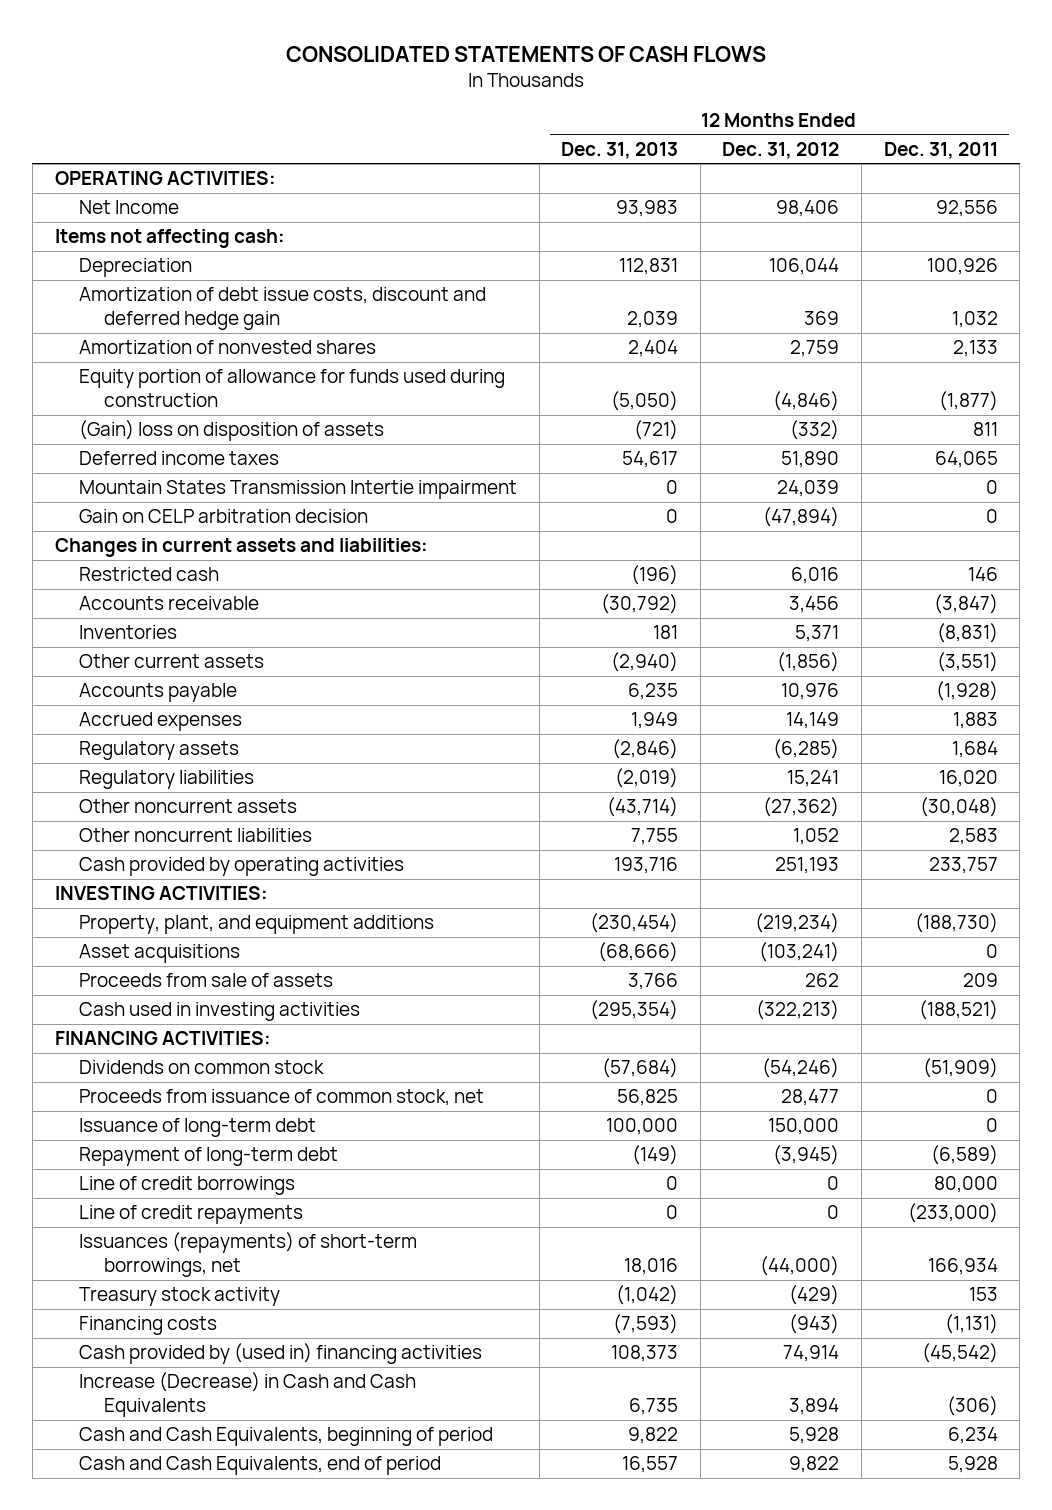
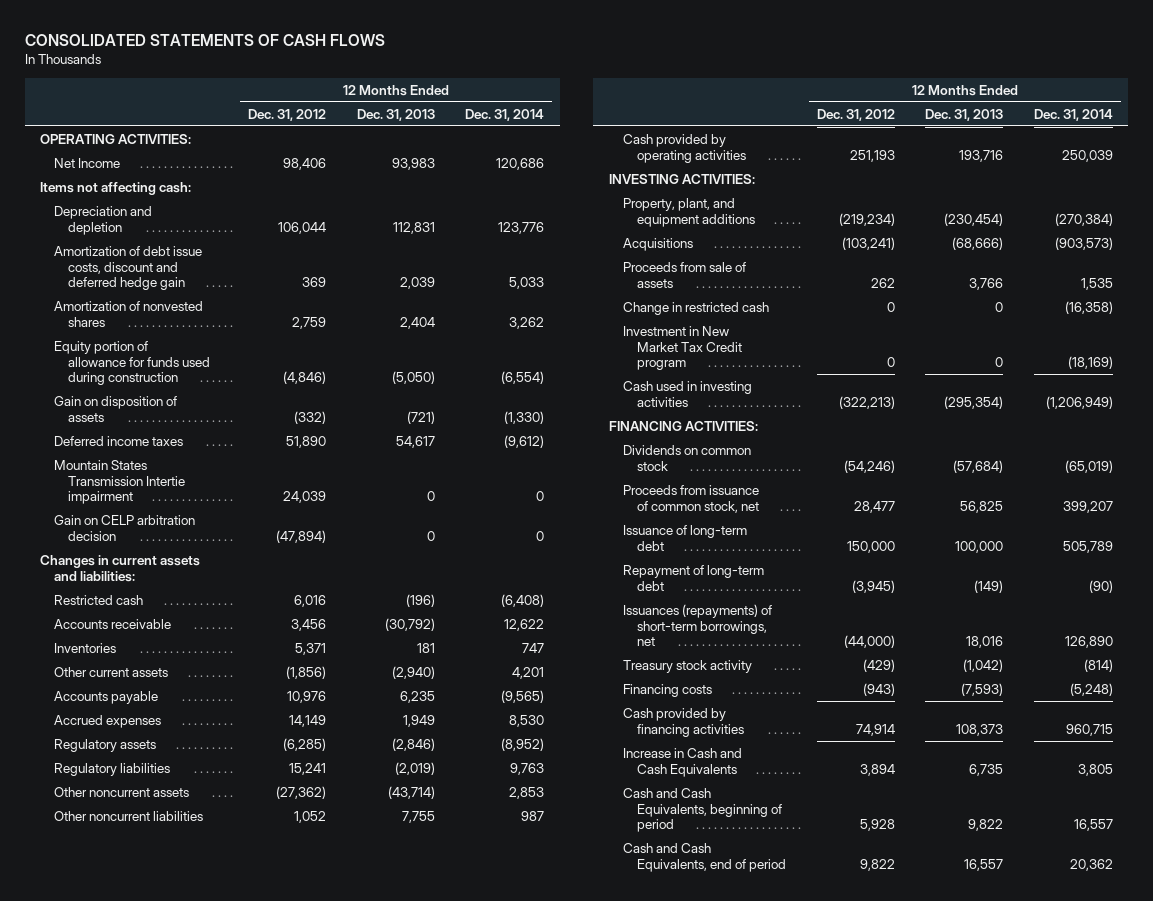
[883,141,998,159] Dec. 31, 2011 -> none
none -> [465,108,545,121] Dec. 31, 2014
[79,258,193,278] Depreciation -> [54,205,153,235] Depreciation and depletion
[79,420,385,442] (Gain) loss on disposition of assets -> [54,395,178,422] Gain on disposition of assets
[79,944,241,964] Asset acquisitions -> [622,237,693,251] Acquisitions
none -> [622,301,769,315] Change in restricted cash
none -> [622,325,742,371] Investment in New Market Tax Credit program
[79,1176,296,1196] Line of credit borrowings -> none
[79,1205,304,1225] Line of credit repayments -> none
[79,1343,483,1365] Cash provided by (used in) financing activities -> [622,707,744,737] Cash provided by financing activities
[79,1372,417,1418] Increase (Decrease) in Cash and Cash Equivalents -> [622,747,742,777] Increase in Cash and Cash Equivalents

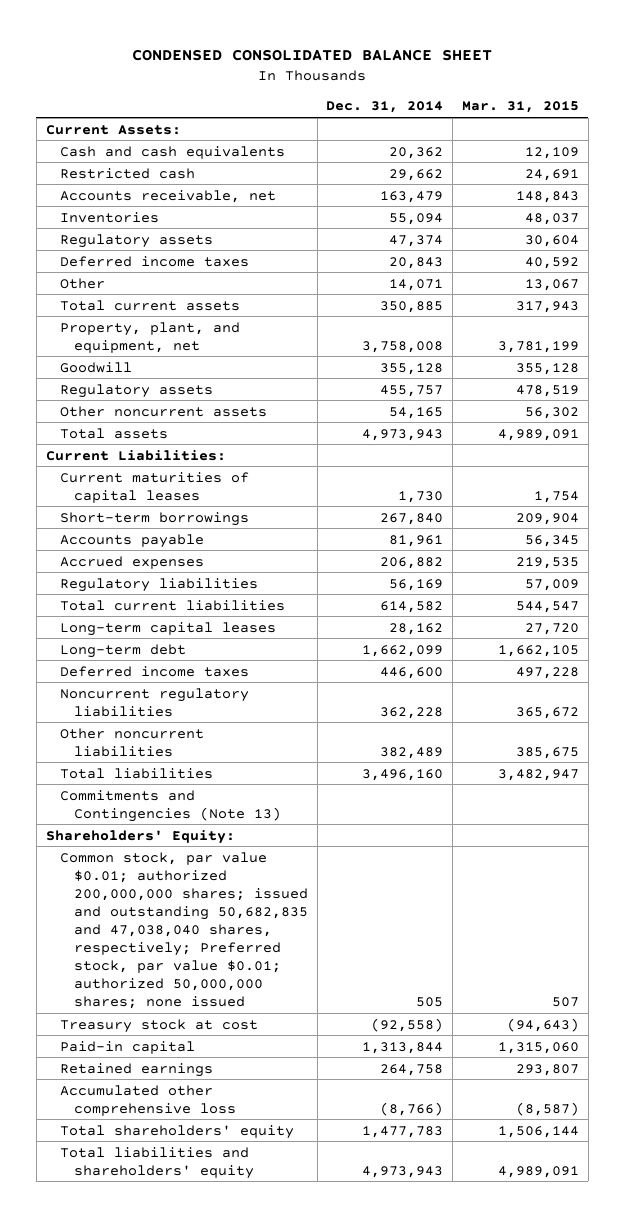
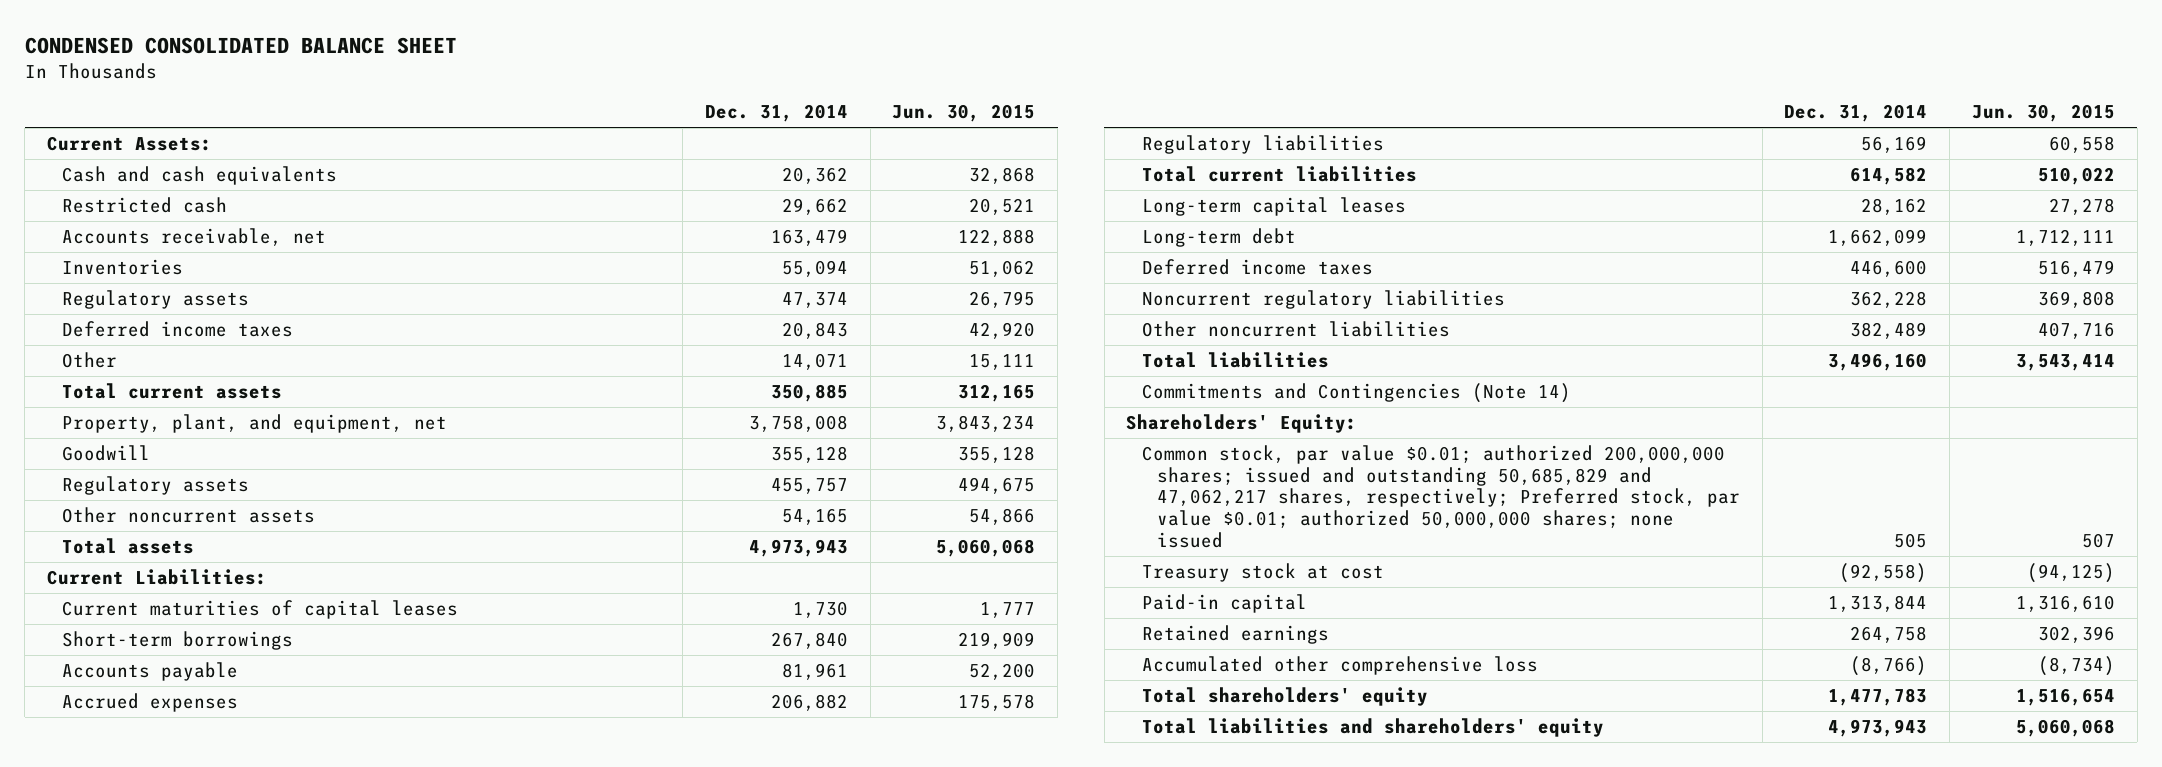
[461,101,579,114] Mar. 31, 2015 -> none
none -> [892,104,1036,123] Jun. 30, 2015
[59,789,281,822] Commitments and Contingencies (Note 13) -> [1141,382,1571,403] Commitments and Contingencies (Note 14)
[59,851,308,1010] Common stock, par value $0.01; authorized 200,000,000 shares; issued and outstanding 50,682,835 and 47,038,040 shares, respectively; Preferred stock, par value $0.01; authorized 50,000,000 shares; none issued -> [1141,444,1740,548] Common stock, par value $0.01; authorized 200,000,000 shares; issued and outstanding 50,685,829 and 47,062,217 shares, respectively; Preferred stock, par value $0.01; authorized 50,000,000 shares; none issued

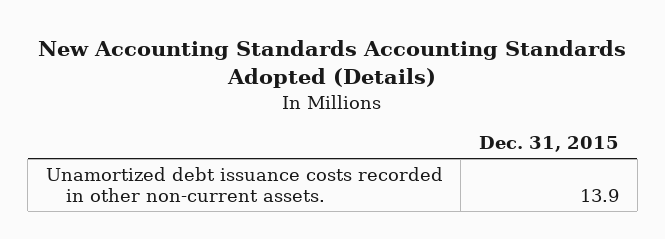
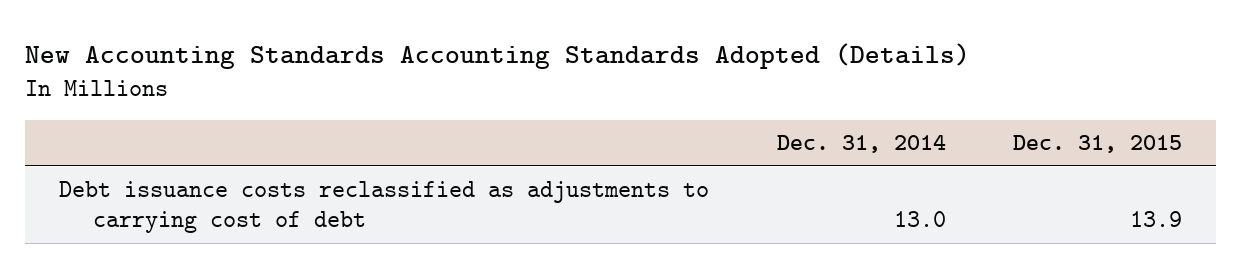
none -> [776,135,946,154] Dec. 31, 2014
[45,167,443,203] Unamortized debt issuance costs recorded in other non-current assets. -> [59,181,710,234] Debt issuance costs reclassified as adjustments to carrying cost of debt

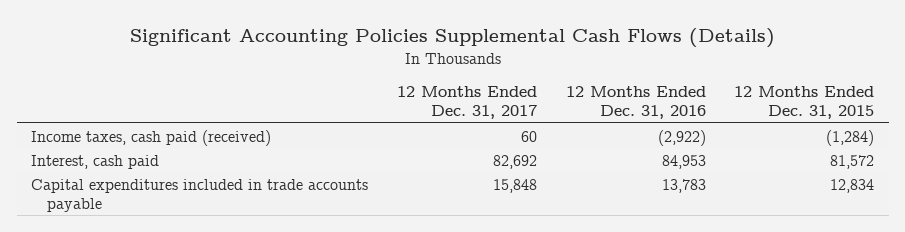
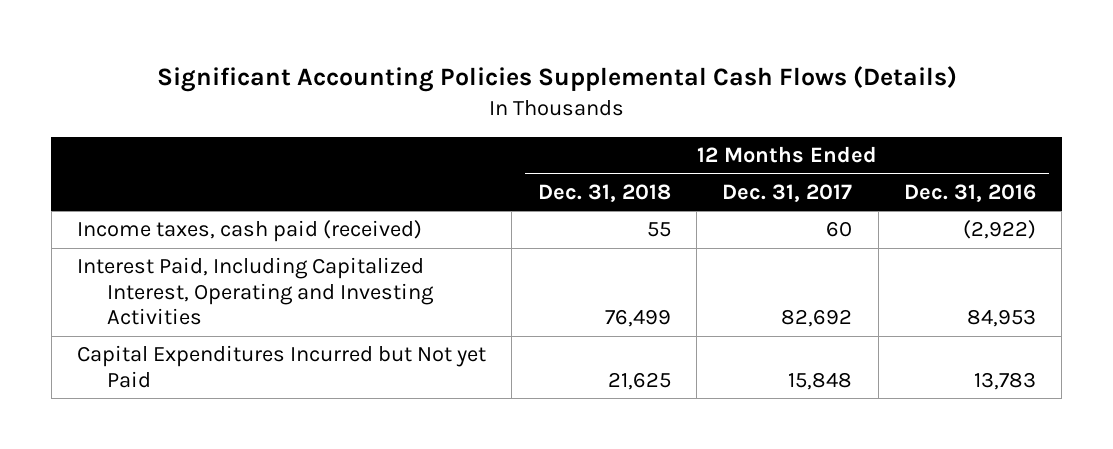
[734,86,875,120] 12 Months Ended Dec. 31, 2015 -> none
none -> [537,183,671,202] Dec. 31, 2018
[31,154,160,169] Interest, cash paid -> [77,257,434,326] Interest Paid, Including Capitalized Interest, Operating and Investing Activities
[31,178,369,212] Capital expenditures included in trade accounts payable -> [77,345,487,388] Capital Expenditures Incurred but Not yet Paid

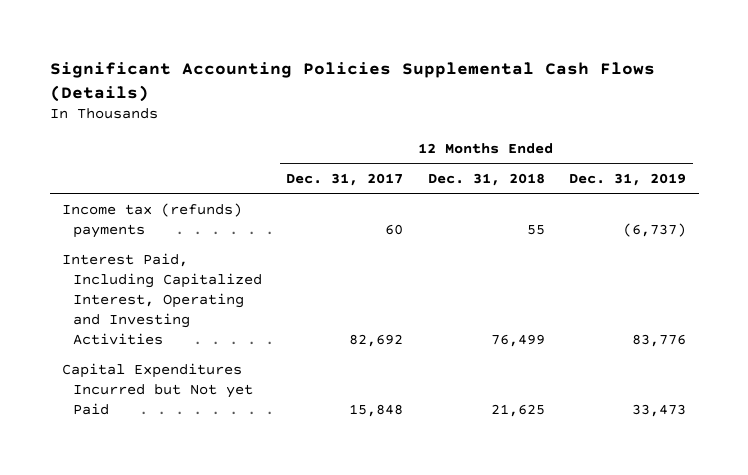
[903,183,1036,202] Dec. 31, 2016 -> none
none -> [569,173,687,187] Dec. 31, 2019
[77,220,423,243] Income taxes, cash paid (received) -> [61,203,242,239] Income tax (refunds) payments

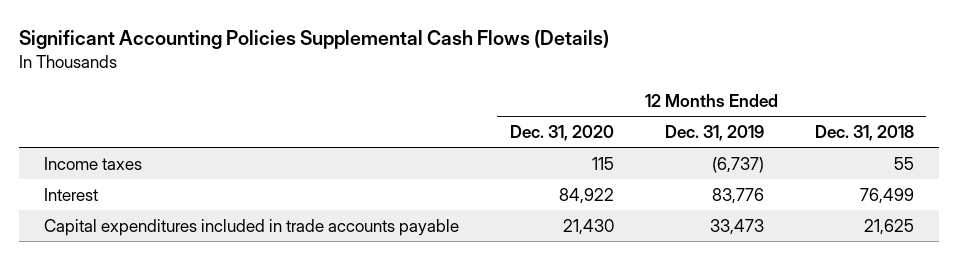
[286,173,404,187] Dec. 31, 2017 -> none
none -> [510,125,615,142] Dec. 31, 2020
[61,203,242,239] Income tax (refunds) payments -> [44,156,143,170] Income taxes
[61,253,262,346] Interest Paid, Including Capitalized Interest, Operating and Investing Activities -> [44,187,99,201] Interest
[61,363,253,416] Capital Expenditures Incurred but Not yet Paid -> [44,218,460,236] Capital expenditures included in trade accounts payable

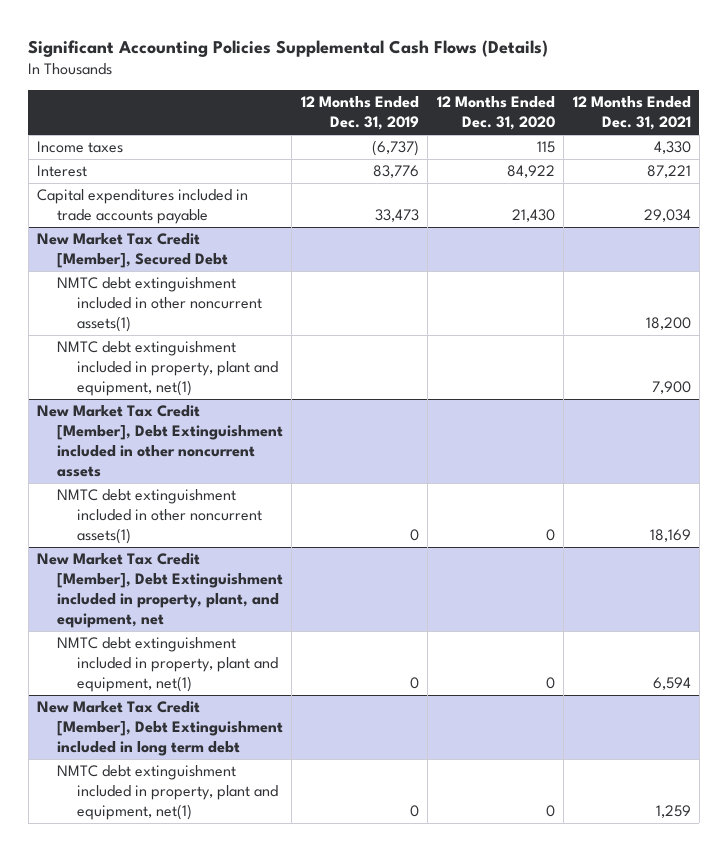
[814,125,914,142] Dec. 31, 2018 -> none
none -> [572,96,691,131] 12 Months Ended Dec. 31, 2021
none -> [37,233,229,269] New Market Tax Credit [Member], Secured Debt
none -> [57,277,262,332] NMTC debt extinguishment included in other noncurrent assets(1)
none -> [57,341,278,396] NMTC debt extinguishment included in property, plant and equipment, net(1)
none -> [37,405,284,477] New Market Tax Credit [Member], Debt Extinguishment included in other noncurrent assets
none -> [57,489,262,544] NMTC debt extinguishment included in other noncurrent assets(1)
none -> [37,553,284,628] New Market Tax Credit [Member], Debt Extinguishment included in property, plant, and equipment, net
none -> [57,637,278,692] NMTC debt extinguishment included in property, plant and equipment, net(1)
none -> [37,701,284,756] New Market Tax Credit [Member], Debt Extinguishment included in long term debt
none -> [57,765,278,820] NMTC debt extinguishment included in property, plant and equipment, net(1)

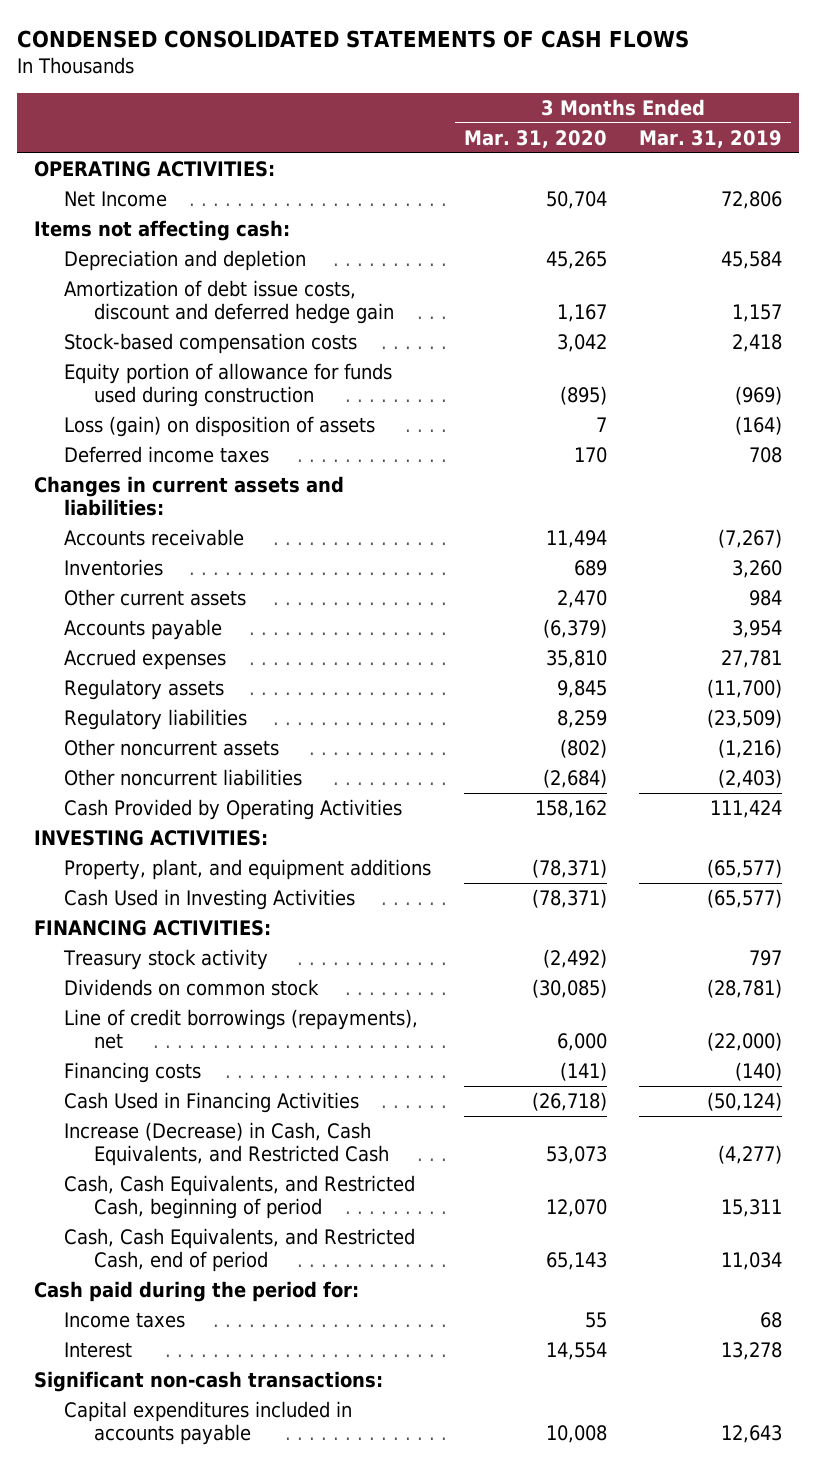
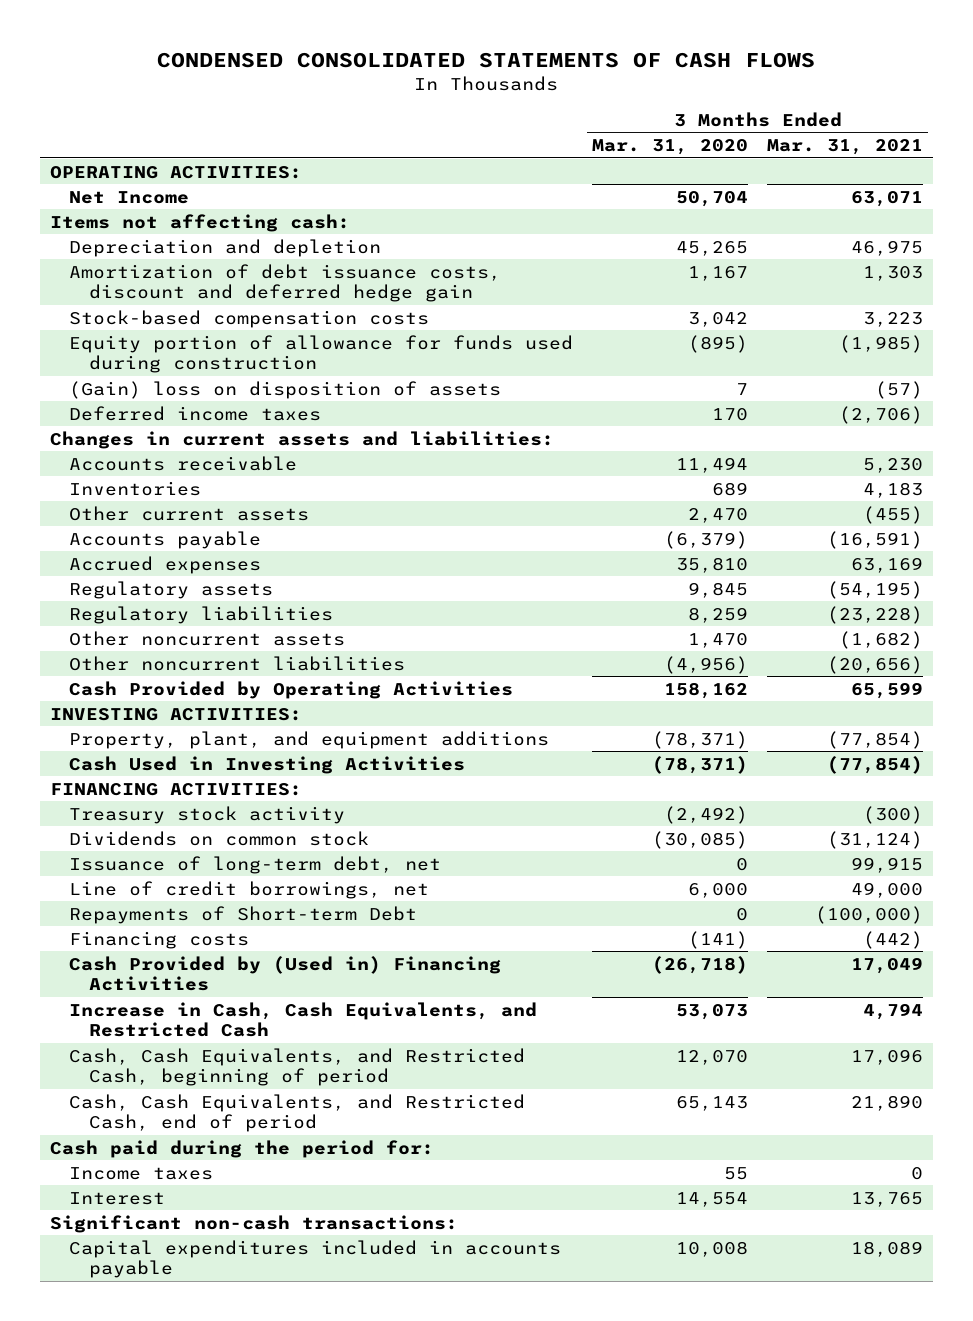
[639,129,783,148] Mar. 31, 2019 -> none
none -> [767,139,924,156] Mar. 31, 2021
[63,280,395,325] Amortization of debt issue costs, discount and deferred hedge gain -> [69,263,502,303] Amortization of debt issuance costs, discount and deferred hedge gain
[63,416,375,438] Loss (gain) on disposition of assets -> [69,380,502,399] (Gain) loss on disposition of assets
[559,739,607,759] (802) -> [688,632,749,648] 1,470
[542,769,607,789] (2,684) -> [664,655,749,674] (4,956)
none -> [69,855,442,874] Issuance of long-term debt, net
[63,1009,418,1050] Line of credit borrowings (repayments), net -> [69,880,430,899] Line of credit borrowings, net
none -> [69,905,418,924] Repayments of Short-term Debt
[63,1092,359,1114] Cash Used in Financing Activities -> [69,955,502,992] Cash Provided by (Used in) Financing Activities
[63,1122,390,1167] Increase (Decrease) in Cash, Cash Equivalents, and Restricted Cash -> [69,1001,538,1038] Increase in Cash, Cash Equivalents, and Restricted Cash

